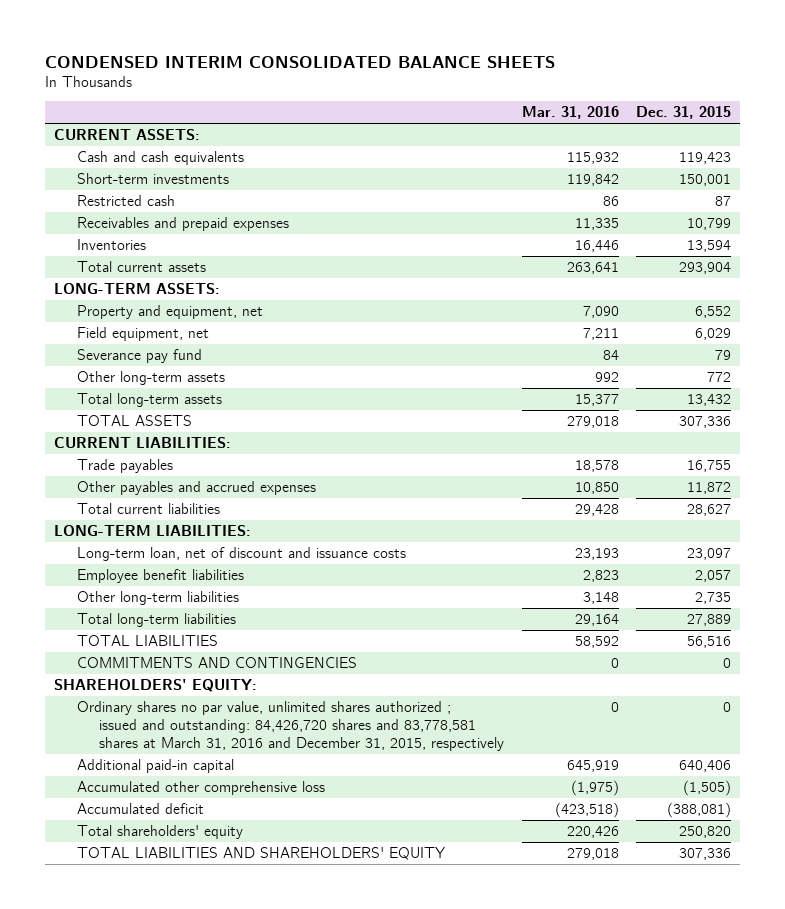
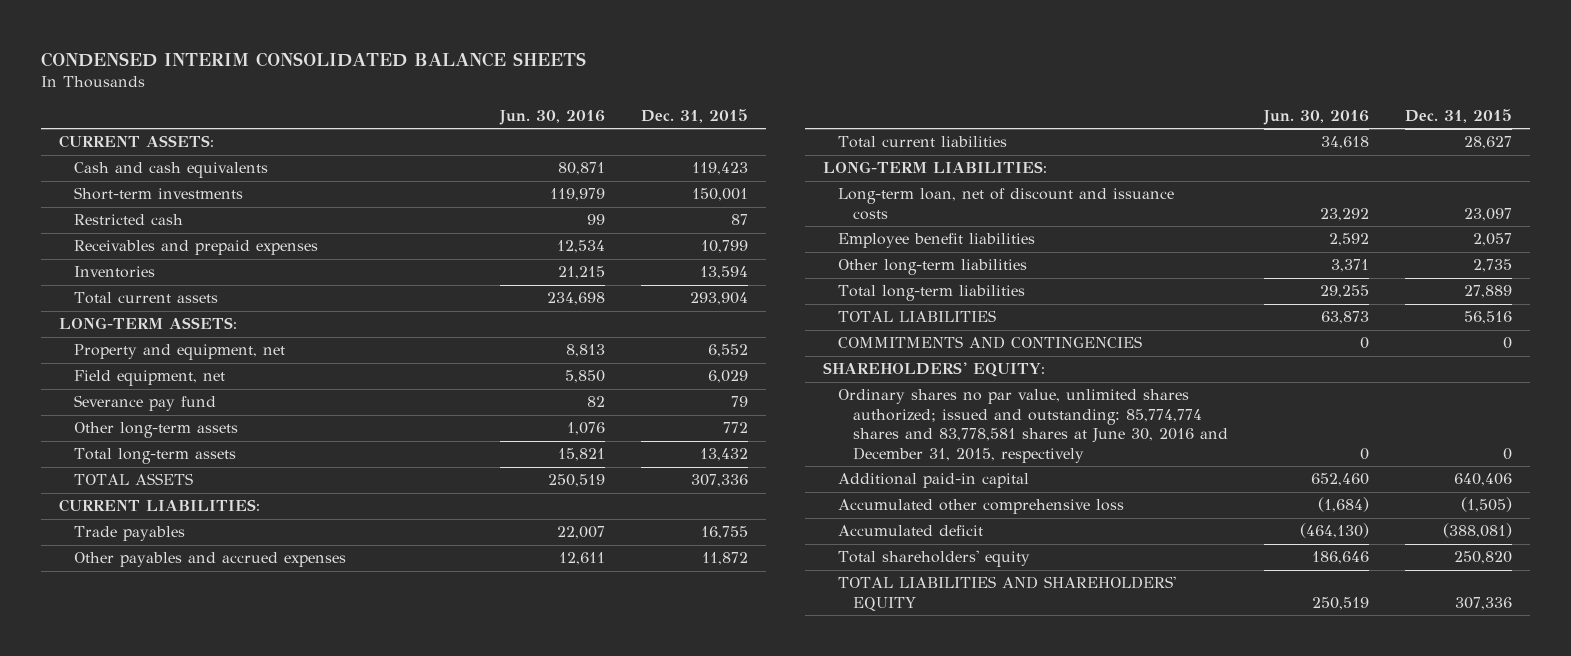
[521,106,619,120] Mar. 31, 2016 -> none
none -> [499,110,606,126] Jun. 30, 2016
[76,700,505,751] Ordinary shares no par value, unlimited shares authorized ; issued and outstanding: 84,426,720 shares and 83,778,581 shares at March 31, 2016 and December 31, 2015, respectively -> [838,389,1229,464] Ordinary shares no par value, unlimited shares authorized; issued and outstanding: 85,774,774 shares and 83,778,581 shares at June 30, 2016 and December 31, 2015, respectively

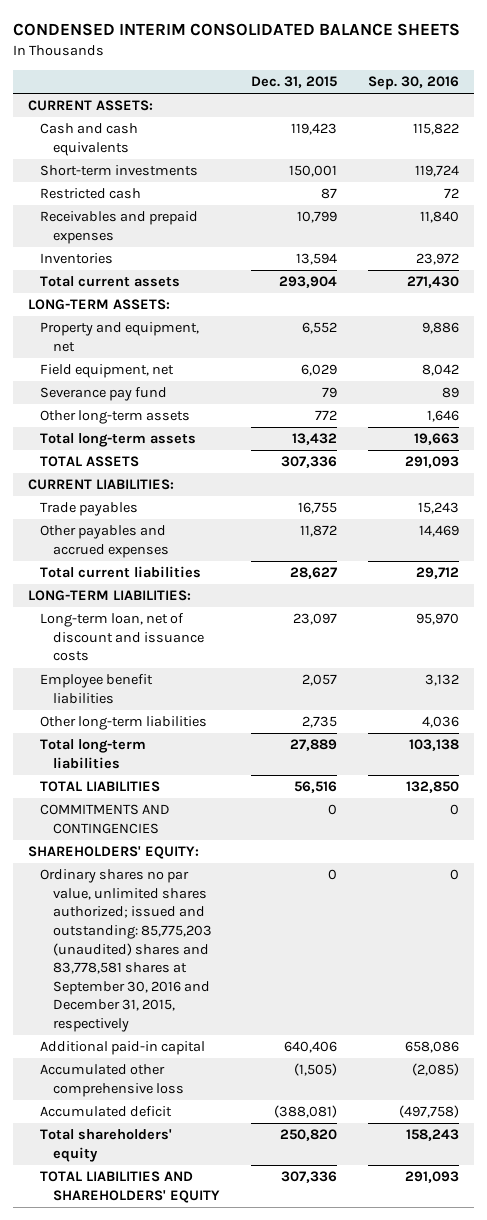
[499,110,606,126] Jun. 30, 2016 -> none
none -> [367,75,459,90] Sep. 30, 2016
[838,389,1229,464] Ordinary shares no par value, unlimited shares authorized; issued and outstanding: 85,774,774 shares and 83,778,581 shares at June 30, 2016 and December 31, 2015, respectively -> [40,869,212,1032] Ordinary shares no par value, unlimited shares authorized; issued and outstanding: 85,775,203 (unaudited) shares and 83,778,581 shares at September 30, 2016 and December 31, 2015, respectively

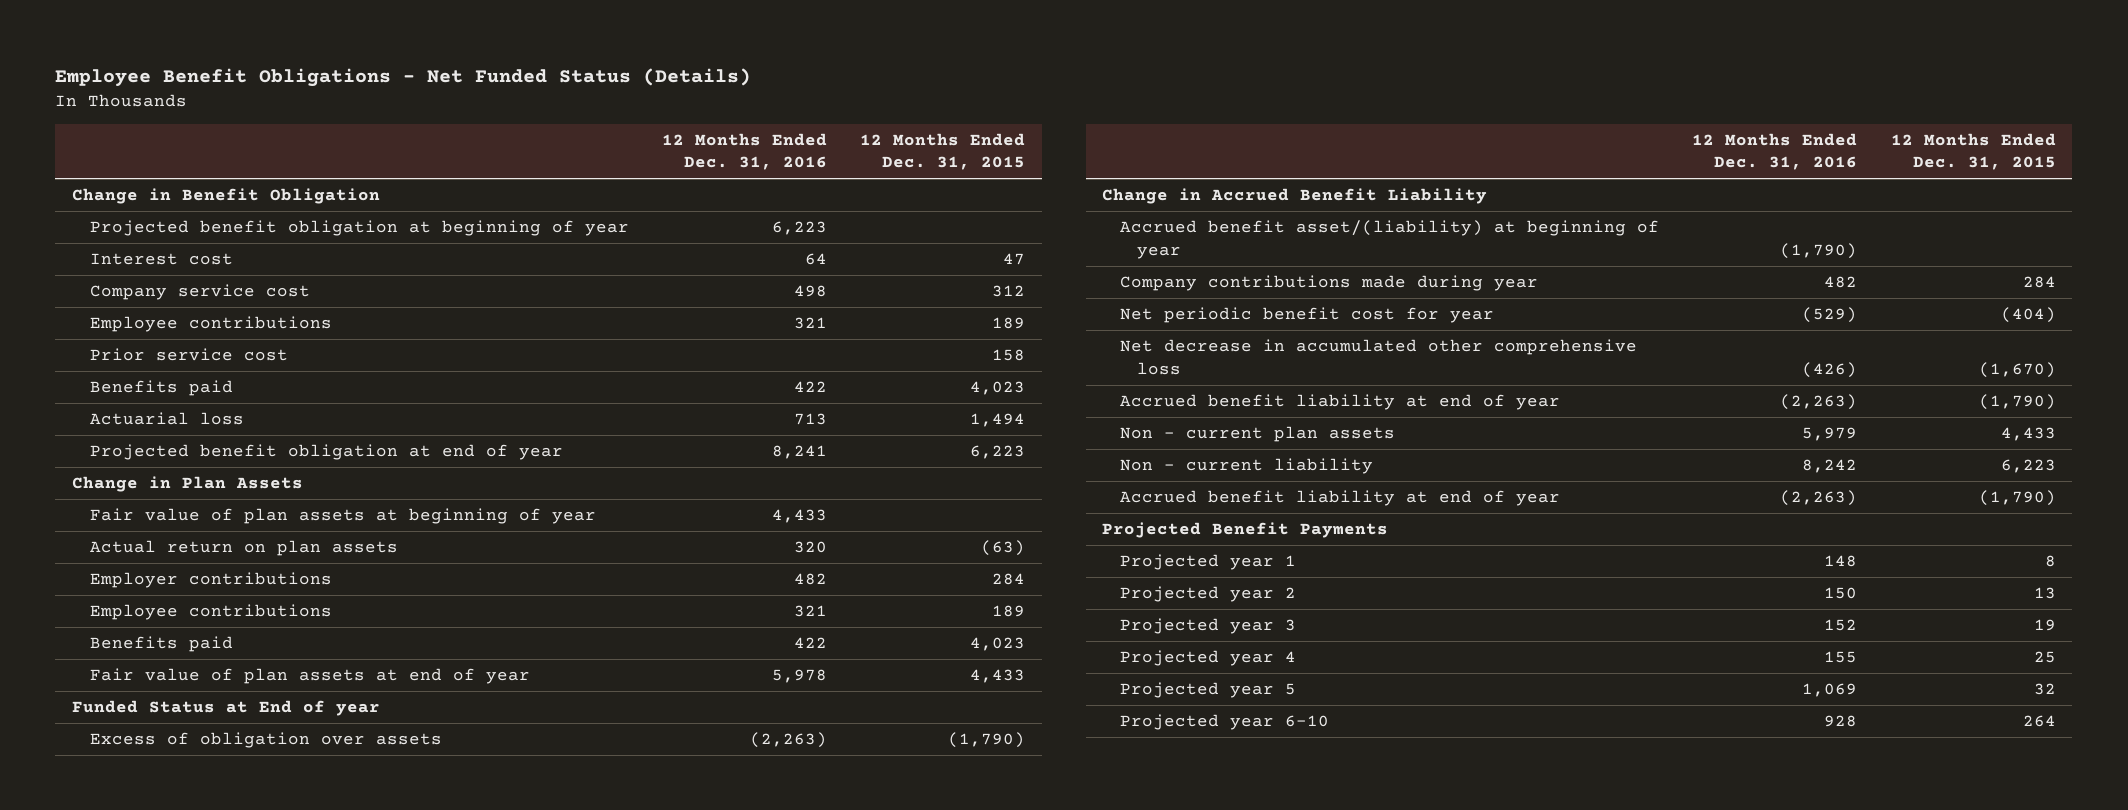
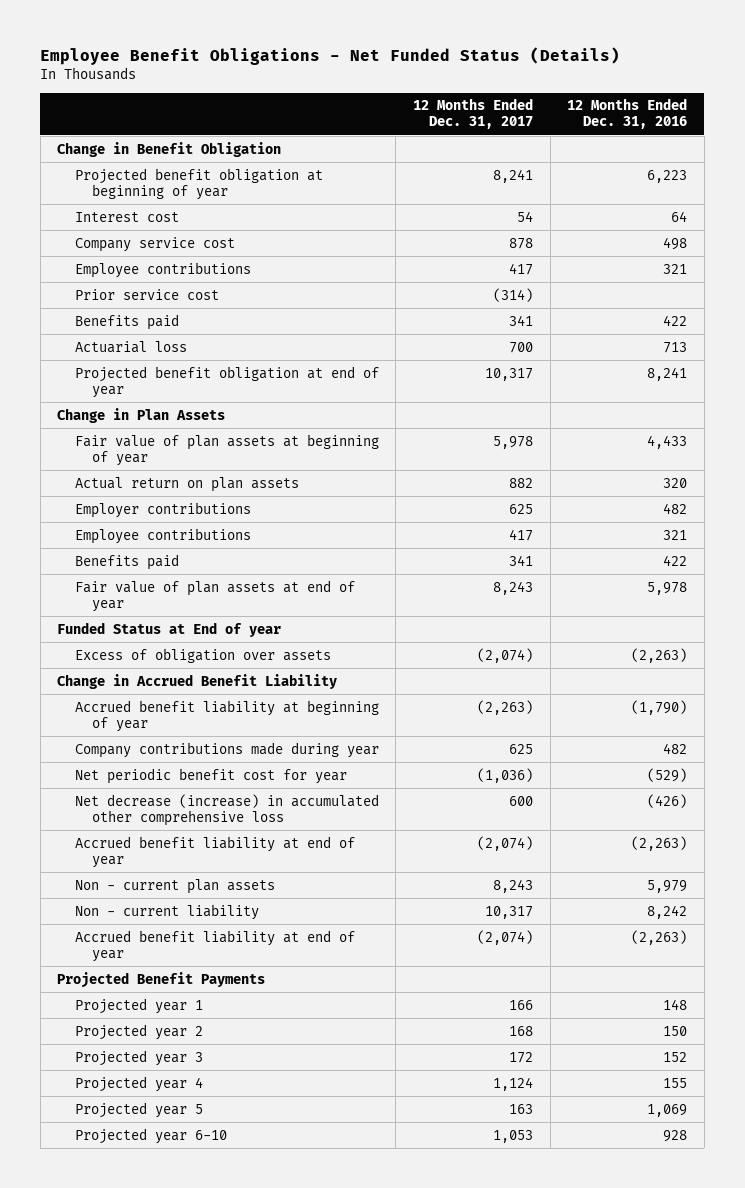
[860,132,1026,171] 12 Months Ended Dec. 31, 2015 -> none
none -> [412,98,533,130] 12 Months Ended Dec. 31, 2017
[1119,220,1659,259] Accrued benefit asset/(liability) at beginning of year -> [74,699,379,732] Accrued benefit liability at beginning of year
[1119,339,1637,375] Net decrease in accumulated other comprehensive loss -> [74,793,379,826] Net decrease (increase) in accumulated other comprehensive loss

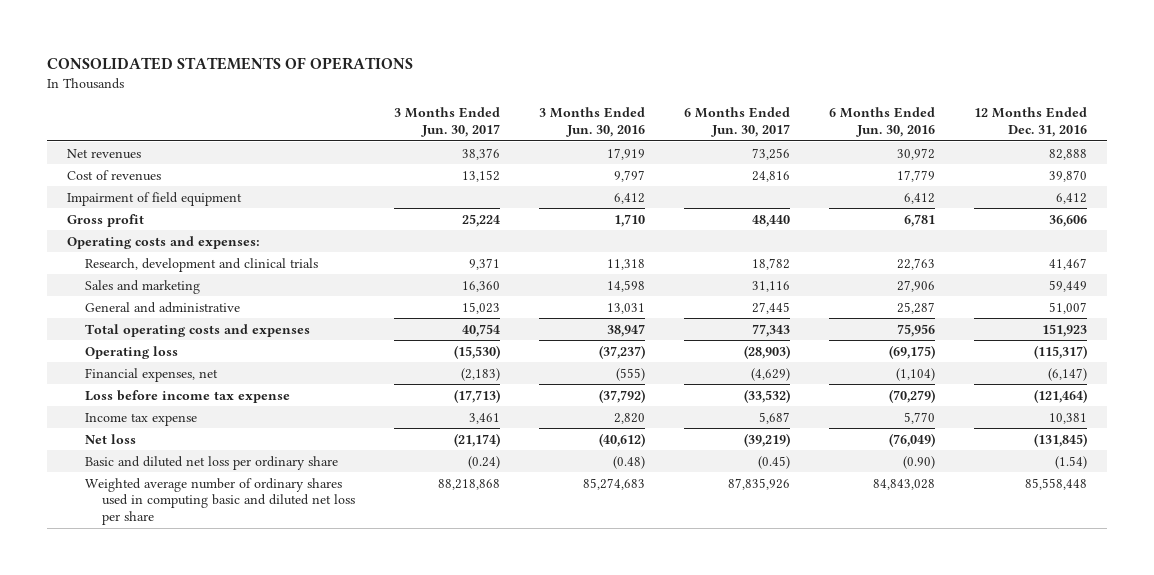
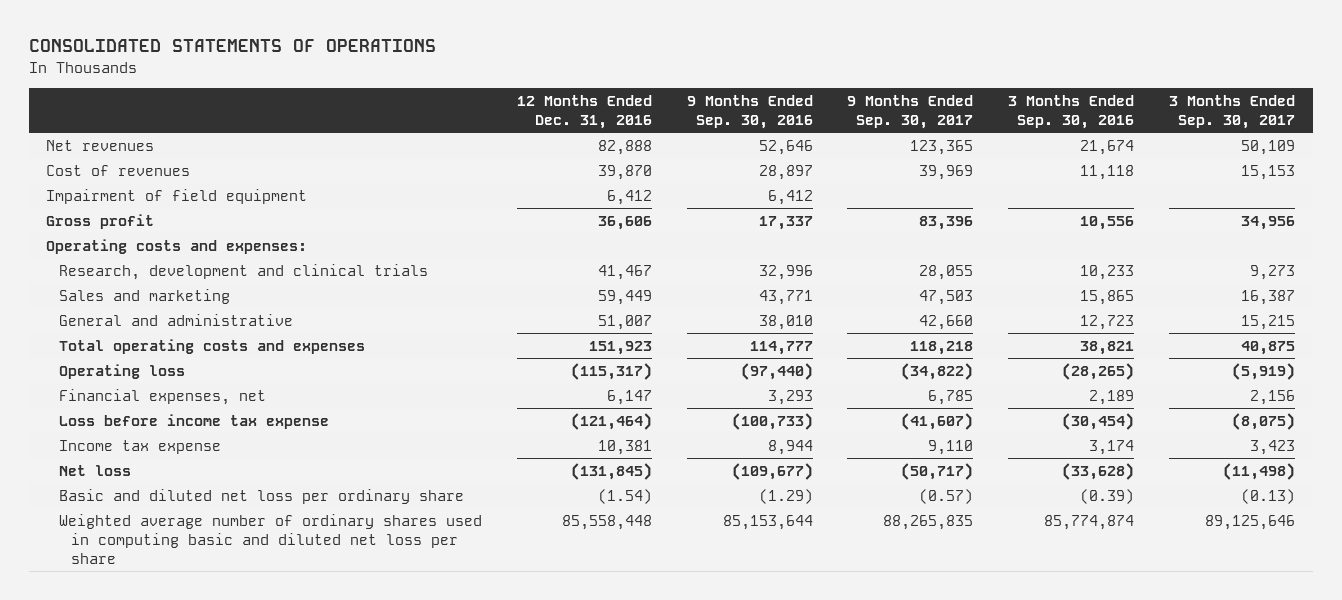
[394,107,501,138] 3 Months Ended Jun. 30, 2017 -> none
[539,107,646,138] 3 Months Ended Jun. 30, 2016 -> none
[684,107,791,138] 6 Months Ended Jun. 30, 2017 -> none
[829,107,936,138] 6 Months Ended Jun. 30, 2016 -> none
none -> [686,94,813,130] 9 Months Ended Sep. 30, 2016
none -> [847,94,974,130] 9 Months Ended Sep. 30, 2017
none -> [1008,94,1135,130] 3 Months Ended Sep. 30, 2016
none -> [1169,94,1296,130] 3 Months Ended Sep. 30, 2017
[1048,367,1088,381] (6,147) -> [606,389,652,405] 6,147

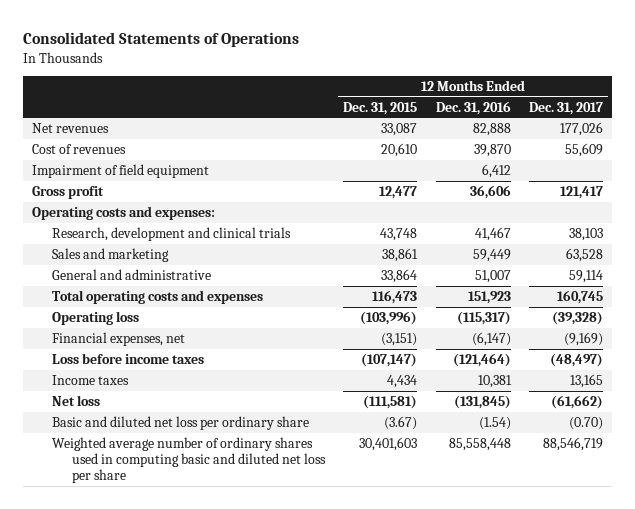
[28,39,436,53] CONSOLIDATED STATEMENTS OF OPERATIONS -> [23,32,300,48] Consolidated Statements of Operations
[686,94,813,130] 9 Months Ended Sep. 30, 2016 -> none
[847,94,974,130] 9 Months Ended Sep. 30, 2017 -> none
[1008,94,1135,130] 3 Months Ended Sep. 30, 2016 -> none
[1169,94,1296,130] 3 Months Ended Sep. 30, 2017 -> none
none -> [343,101,418,115] Dec. 31, 2015
none -> [529,101,604,115] Dec. 31, 2017
[606,389,652,405] 6,147 -> [471,331,511,346] (6,147)
[58,413,329,429] Loss before income tax expense -> [51,352,204,364] Loss before income taxes
[58,439,221,454] Income tax expense -> [51,374,129,385] Income taxes

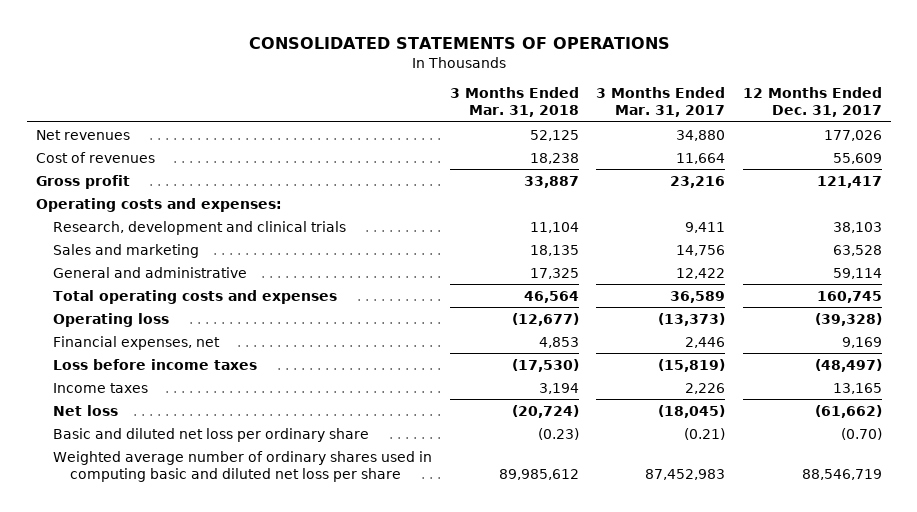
[23,32,300,48] Consolidated Statements of Operations -> [248,36,670,49] CONSOLIDATED STATEMENTS OF OPERATIONS
[343,101,418,115] Dec. 31, 2015 -> none
[435,100,511,115] Dec. 31, 2016 -> none
none -> [449,87,579,118] 3 Months Ended Mar. 31, 2018
none -> [596,87,726,118] 3 Months Ended Mar. 31, 2017
[32,163,210,178] Impairment of field equipment -> none
[564,331,604,346] (9,169) -> [841,336,882,348] 9,169

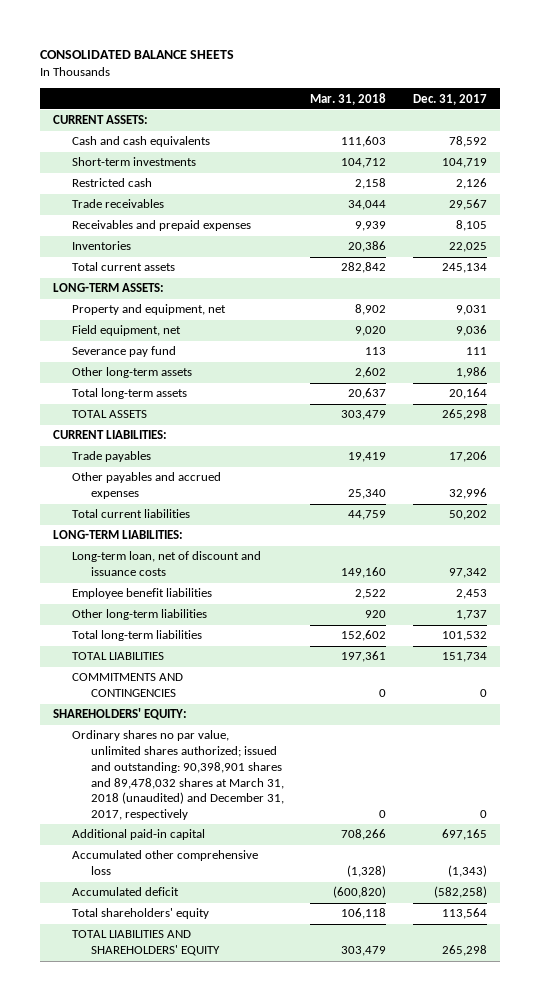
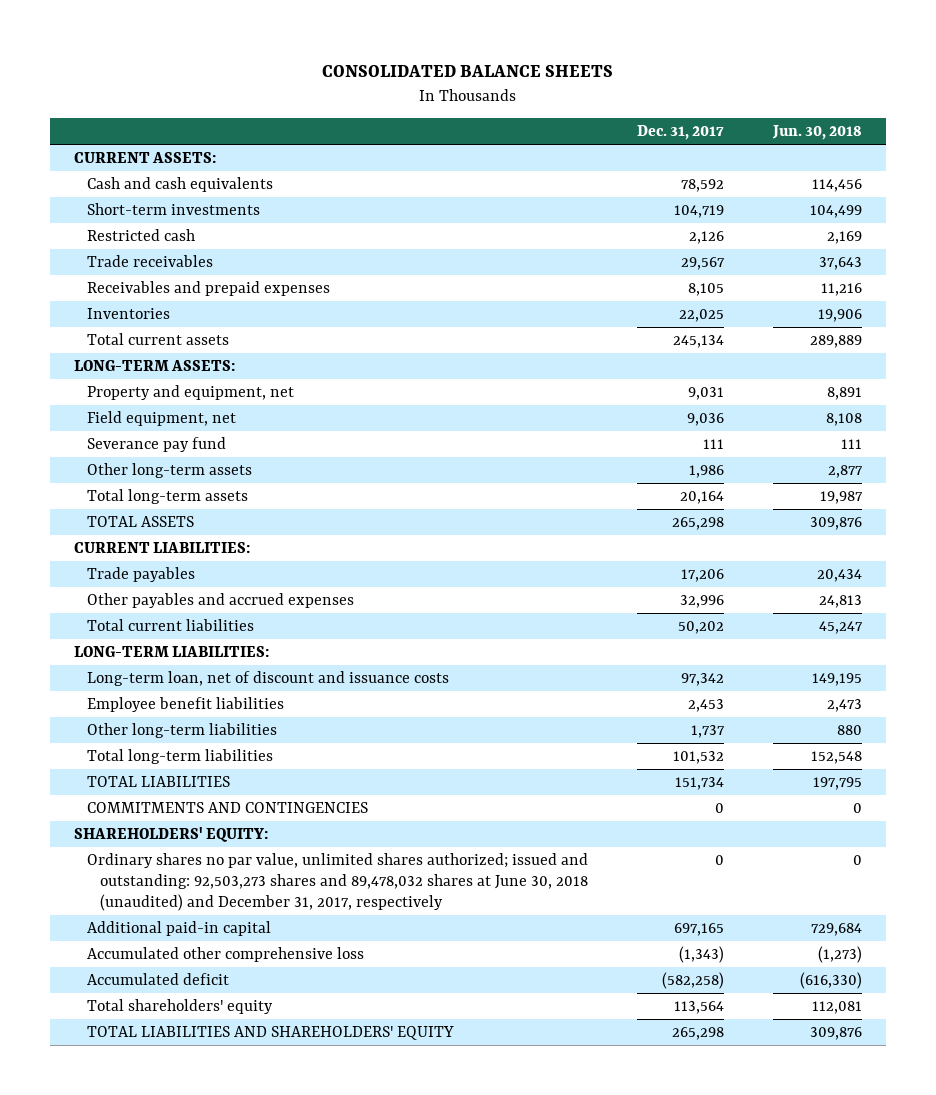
[310,92,387,105] Mar. 31, 2018 -> none
none -> [771,125,862,141] Jun. 30, 2018
[71,730,284,821] Ordinary shares no par value, unlimited shares authorized; issued and outstanding: 90,398,901 shares and 89,478,032 shares at March 31, 2018 (unaudited) and December 31, 2017, respectively -> [87,853,589,911] Ordinary shares no par value, unlimited shares authorized; issued and outstanding: 92,503,273 shares and 89,478,032 shares at June 30, 2018 (unaudited) and December 31, 2017, respectively

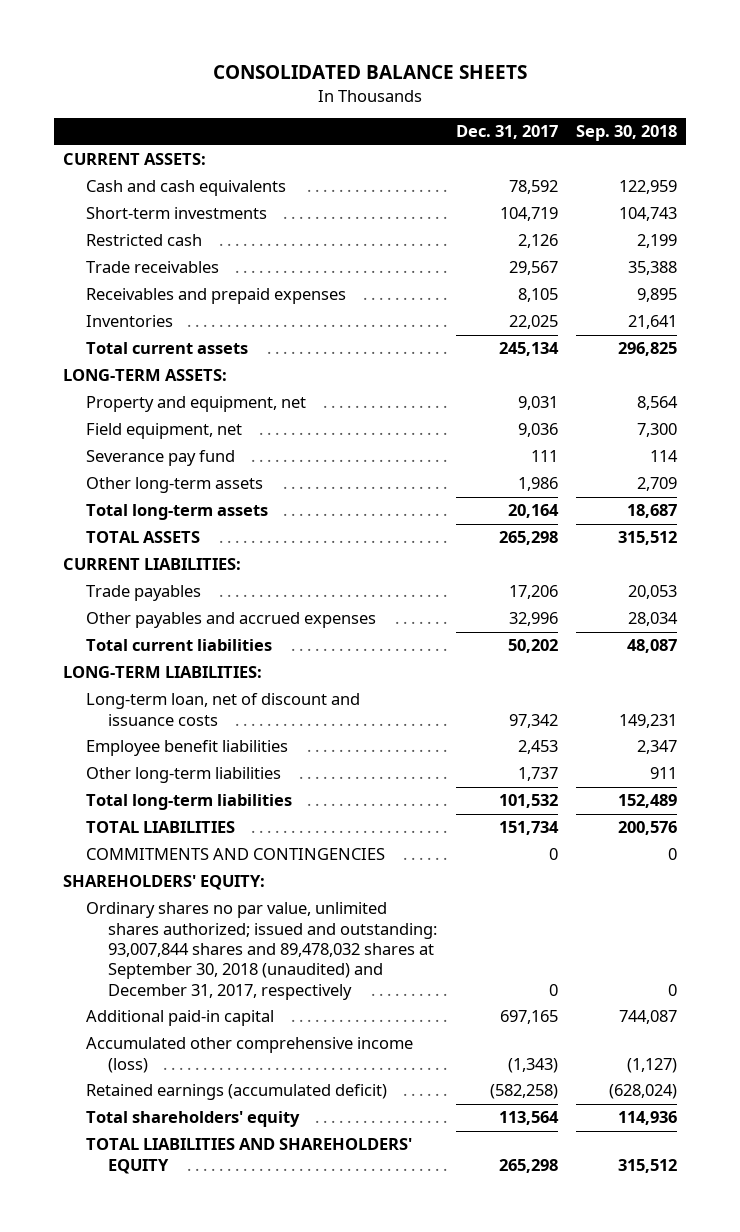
[771,125,862,141] Jun. 30, 2018 -> none
none -> [575,125,677,142] Sep. 30, 2018
[87,853,589,911] Ordinary shares no par value, unlimited shares authorized; issued and outstanding: 92,503,273 shares and 89,478,032 shares at June 30, 2018 (unaudited) and December 31, 2017, respectively -> [85,902,438,1000] Ordinary shares no par value, unlimited shares authorized; issued and outstanding: 93,007,844 shares and 89,478,032 shares at September 30, 2018 (unaudited) and December 31, 2017, respectively
[87,947,365,963] Accumulated other comprehensive loss -> [85,1037,413,1073] Accumulated other comprehensive income (loss)
[87,973,230,986] Accumulated deficit -> [85,1084,387,1101] Retained earnings (accumulated deficit)

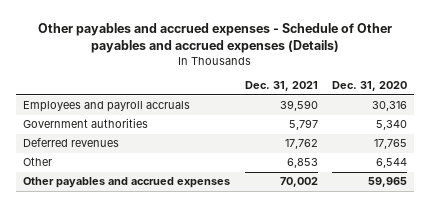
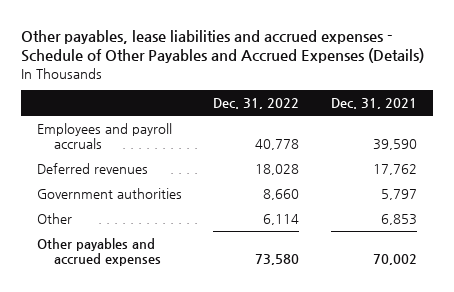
[38,23,393,54] Other payables and accrued expenses - Schedule of Other payables and accrued expenses (Details) -> [21,29,425,64] Other payables, lease liabilities and accrued expenses - Schedule of Other Payables and Accrued Expenses (Details)
[332,81,408,92] Dec. 31, 2020 -> none
none -> [213,98,300,110] Dec. 31, 2022
[23,118,149,129] Government authorities -> [36,188,182,200] Government authorities

